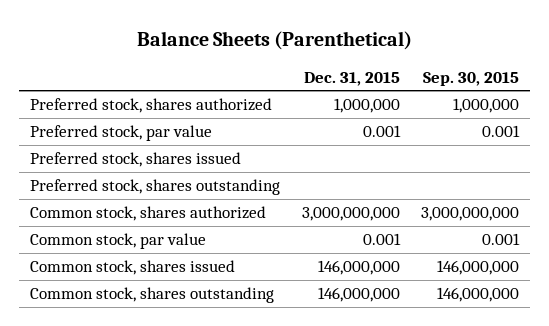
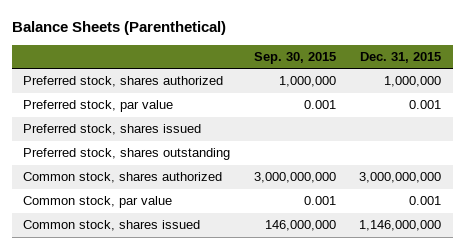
[30,287,275,304] Common stock, shares outstanding -> none
[317,260,400,276] 146,000,000 -> [359,220,442,232] 1,146,000,000

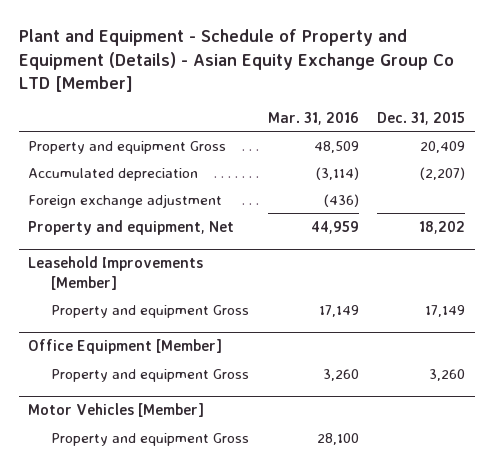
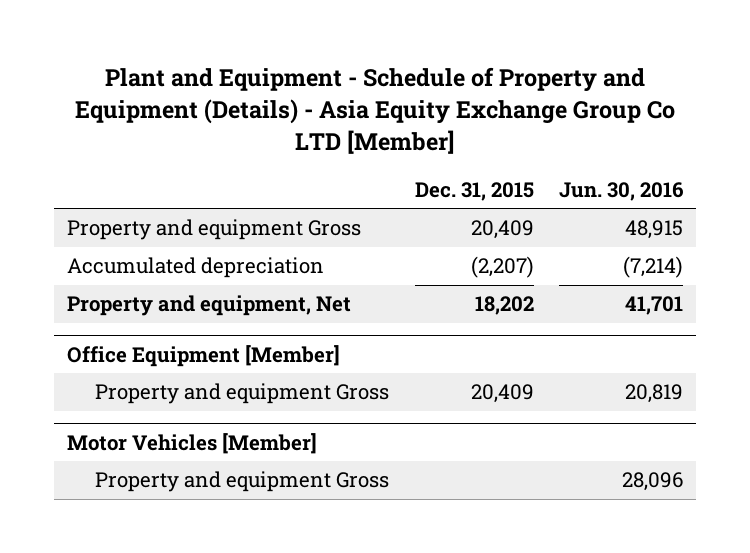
[18,29,454,93] Plant and Equipment - Schedule of Property and Equipment (Details) - Asian Equity Exchange Group Co LTD [Member] -> [75,67,676,155] Plant and Equipment - Schedule of Property and Equipment (Details) - Asia Equity Exchange Group Co LTD [Member]
[267,112,359,126] Mar. 31, 2016 -> none
none -> [559,182,685,202] Jun. 30, 2016
[27,193,222,208] Foreign exchange adjustment -> none
[27,256,203,291] Leasehold Improvements [Member] -> none
[51,304,250,318] Property and equipment Gross -> none
[429,368,466,381] 3,260 -> [470,384,534,404] 20,409

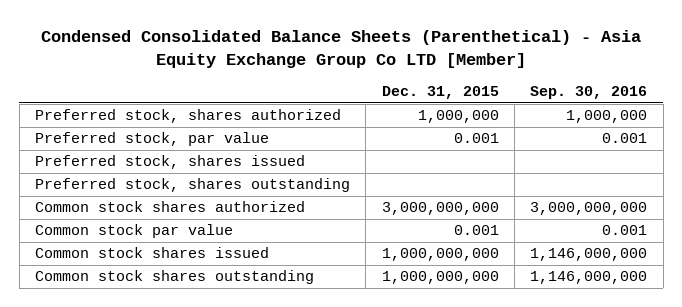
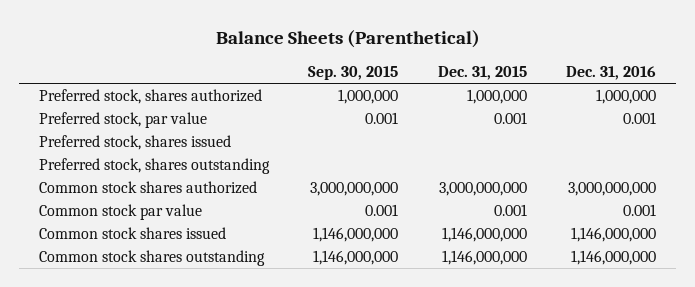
[41,30,642,69] Condensed Consolidated Balance Sheets (Parenthetical) - Asia Equity Exchange Group Co LTD [Member] -> [215,29,480,48] Balance Sheets (Parenthetical)
[530,86,648,100] Sep. 30, 2016 -> none
none -> [308,65,399,80] Sep. 30, 2015
none -> [566,65,657,80] Dec. 31, 2016
[381,248,499,262] 1,000,000,000 -> [441,227,527,243] 1,146,000,000
[381,271,499,285] 1,000,000,000 -> [441,250,527,266] 1,146,000,000

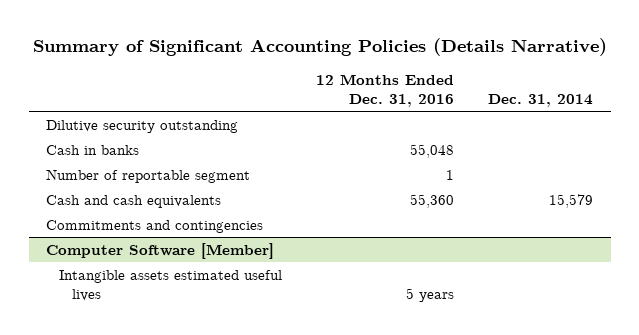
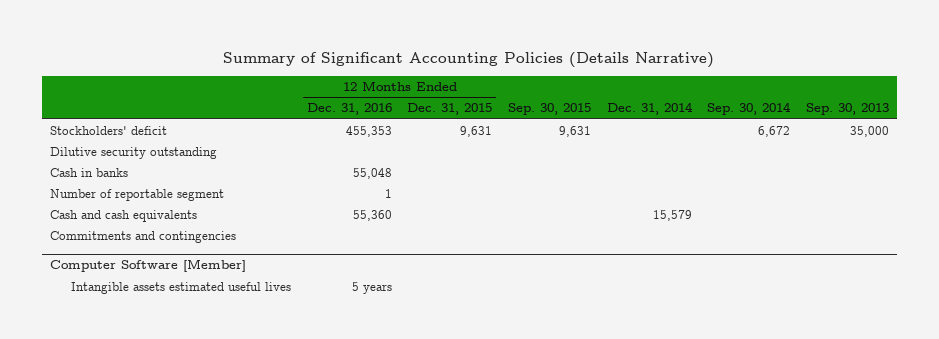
none -> [407,103,493,116] Dec. 31, 2015
none -> [507,103,591,116] Sep. 30, 2015
none -> [707,102,792,116] Sep. 30, 2014
none -> [805,103,889,116] Sep. 30, 2013
none -> [50,126,168,136] Stockholders' deficit

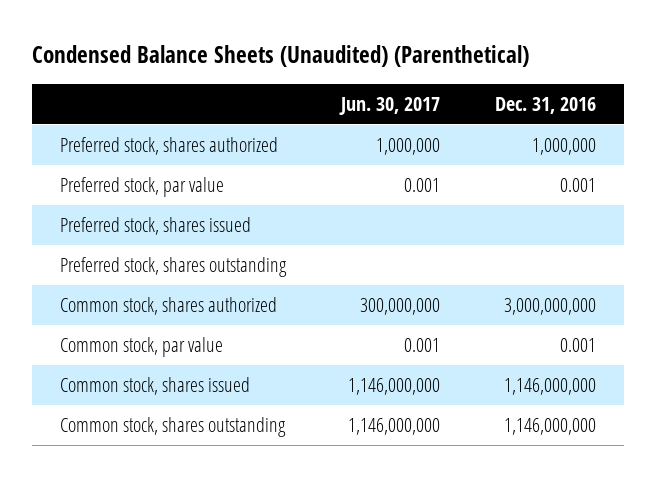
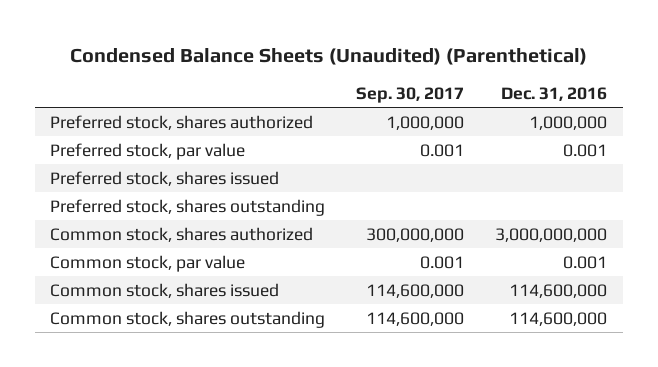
[339,96,441,115] Jun. 30, 2017 -> none
none -> [356,86,465,103] Sep. 30, 2017
[504,378,597,396] 1,146,000,000 -> [509,283,608,298] 114,600,000
[504,418,597,436] 1,146,000,000 -> [509,311,608,326] 114,600,000

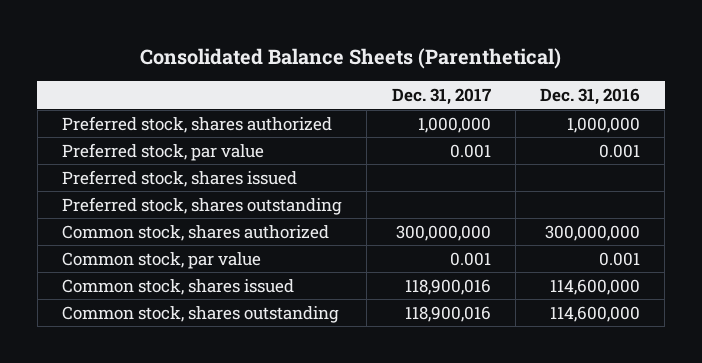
[69,47,587,65] Condensed Balance Sheets (Unaudited) (Parenthetical) -> [140,48,562,70] Consolidated Balance Sheets (Parenthetical)
[356,86,465,103] Sep. 30, 2017 -> none
none -> [391,88,491,106] Dec. 31, 2017
[495,227,608,242] 3,000,000,000 -> [545,224,641,241] 300,000,000

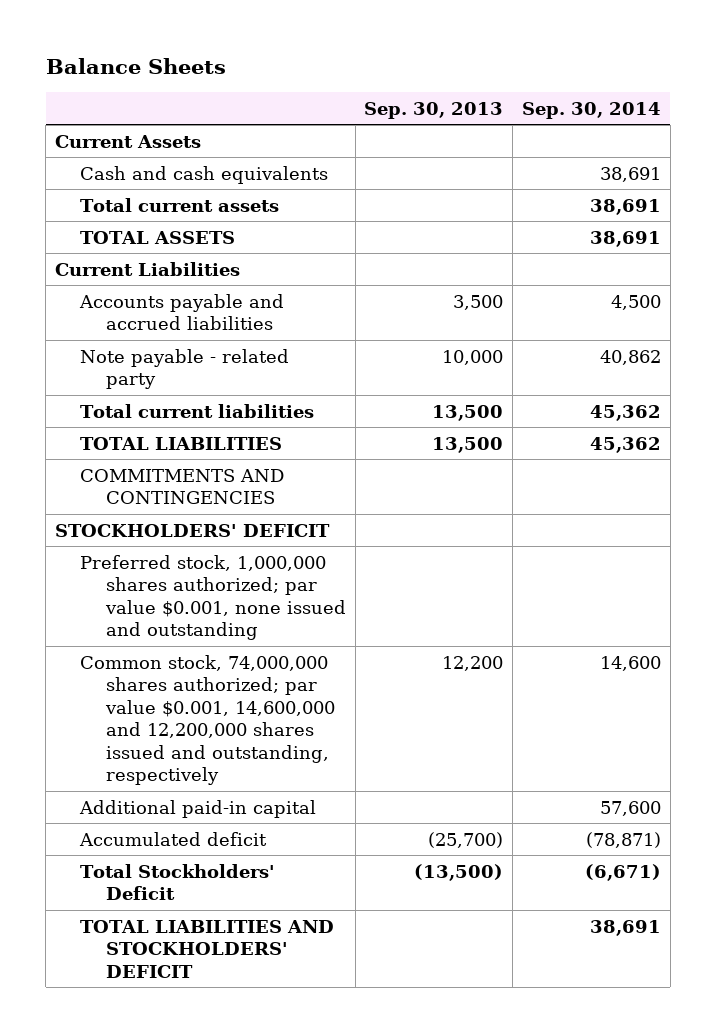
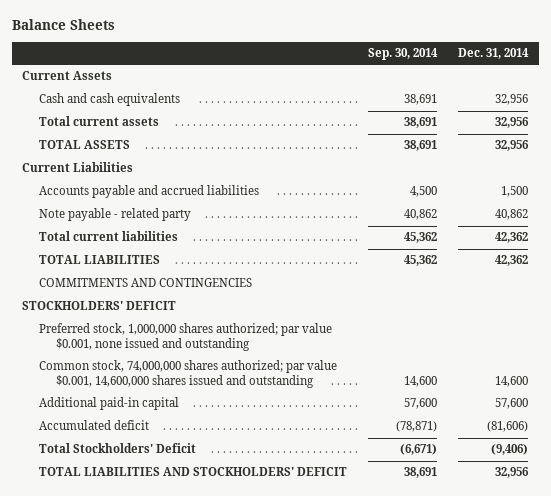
[364,101,504,119] Sep. 30, 2013 -> none
none -> [458,48,530,60] Dec. 31, 2014
[80,654,336,786] Common stock, 74,000,000 shares authorized; par value $0.001, 14,600,000 and 12,200,000 shares issued and outstanding, respectively -> [39,360,338,388] Common stock, 74,000,000 shares authorized; par value $0.001, 14,600,000 shares issued and outstanding

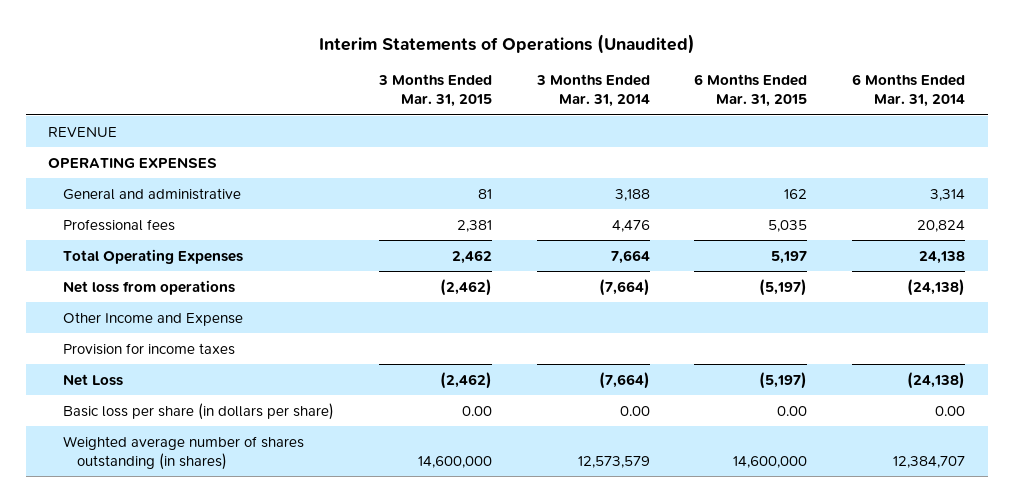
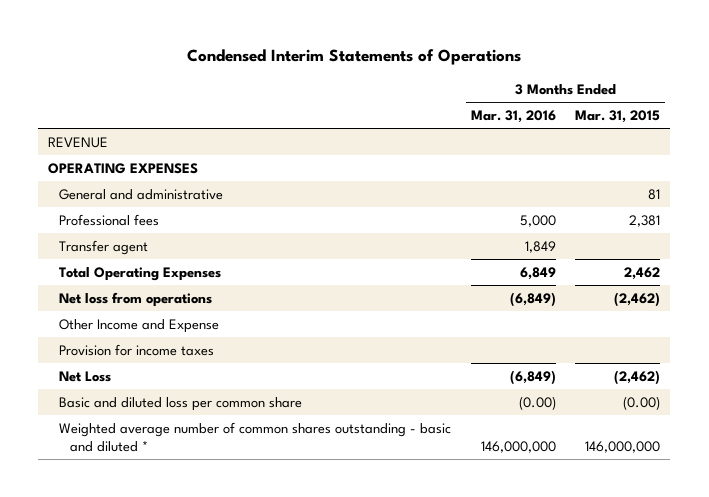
[318,33,695,54] Interim Statements of Operations (Unaudited) -> [187,49,522,66] Condensed Interim Statements of Operations
[535,74,650,108] 3 Months Ended Mar. 31, 2014 -> none
[694,74,808,108] 6 Months Ended Mar. 31, 2015 -> none
[852,74,966,108] 6 Months Ended Mar. 31, 2014 -> none
none -> [470,109,556,123] Mar. 31, 2016
none -> [59,239,149,255] Transfer agent
[62,402,334,420] Basic loss per share (in dollars per share) -> none
none -> [59,396,303,411] Basic and diluted loss per common share
[62,435,304,470] Weighted average number of shares outstanding (in shares) -> [59,421,452,452] Weighted average number of common shares outstanding - basic and diluted *
[417,455,492,468] 14,600,000 -> [585,440,661,453] 146,000,000

